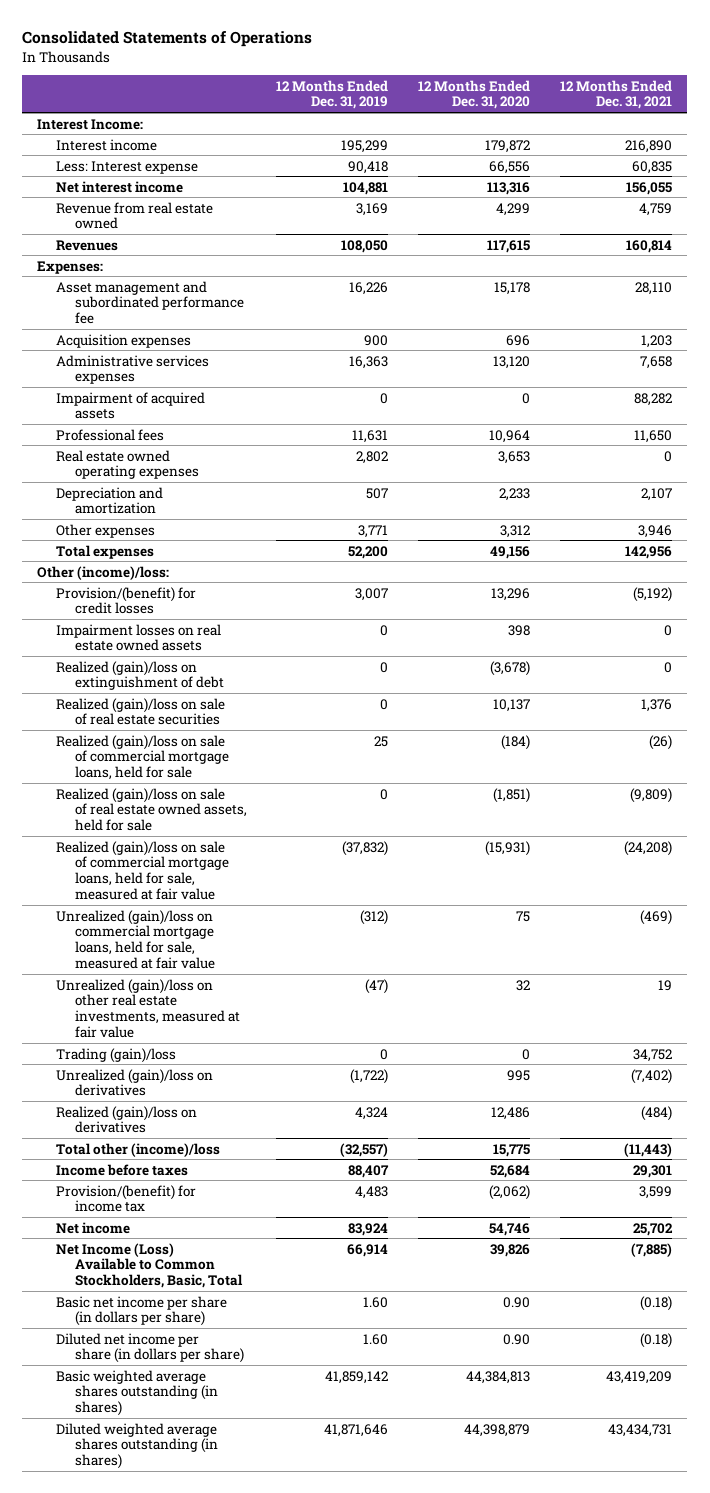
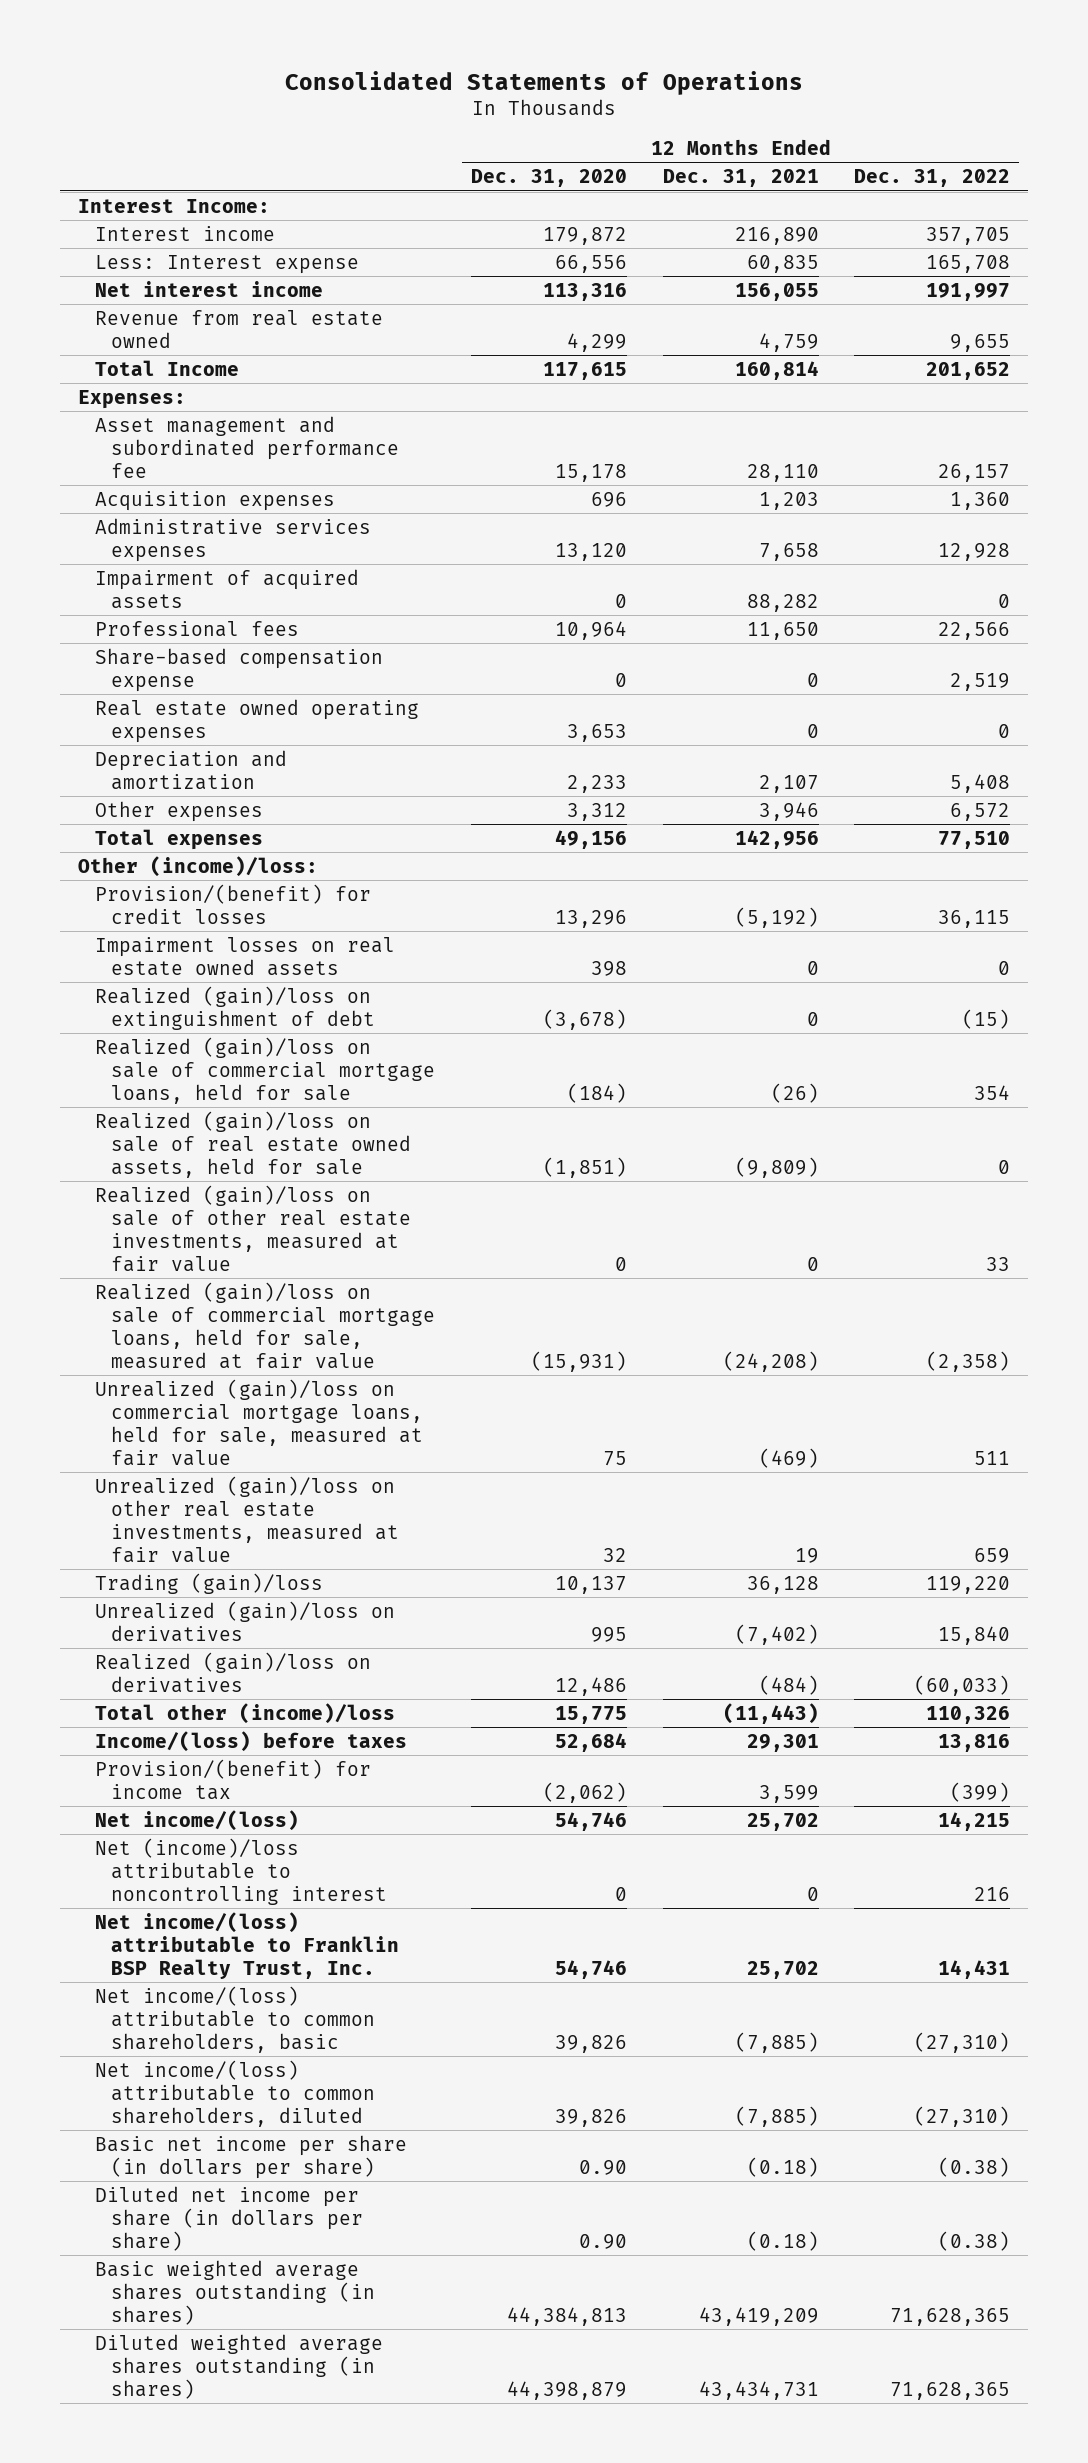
[276,79,389,110] 12 Months Ended Dec. 31, 2019 -> none
none -> [854,169,1011,188] Dec. 31, 2022
[55,239,118,251] Revenues -> [94,359,239,376] Total Income
none -> [94,647,383,692] Share-based compensation expense
[55,697,225,726] Realized (gain)/loss on sale of real estate securities -> none
none -> [94,1184,412,1273] Realized (gain)/loss on sale of other real estate investments, measured at fair value
[522,1048,531,1060] 0 -> [554,1575,627,1594] 10,137
[633,1048,673,1062] 34,752 -> [746,1575,819,1594] 36,128
[55,1163,188,1176] Income before taxes -> [94,1730,407,1752] Income/(loss) before taxes
none -> [94,1809,299,1831] Net income/(loss)
none -> [94,1837,388,1905] Net (income)/loss attributable to noncontrolling interest
[55,1221,130,1234] Net income -> [94,1911,400,1979] Net income/(loss) attributable to Franklin BSP Realty Trust, Inc.
[55,1242,243,1289] Net Income (Loss) Available to Common Stockholders, Basic, Total -> [94,1985,376,2053] Net income/(loss) attributable to common shareholders, basic
none -> [94,2059,376,2127] Net income/(loss) attributable to common shareholders, diluted

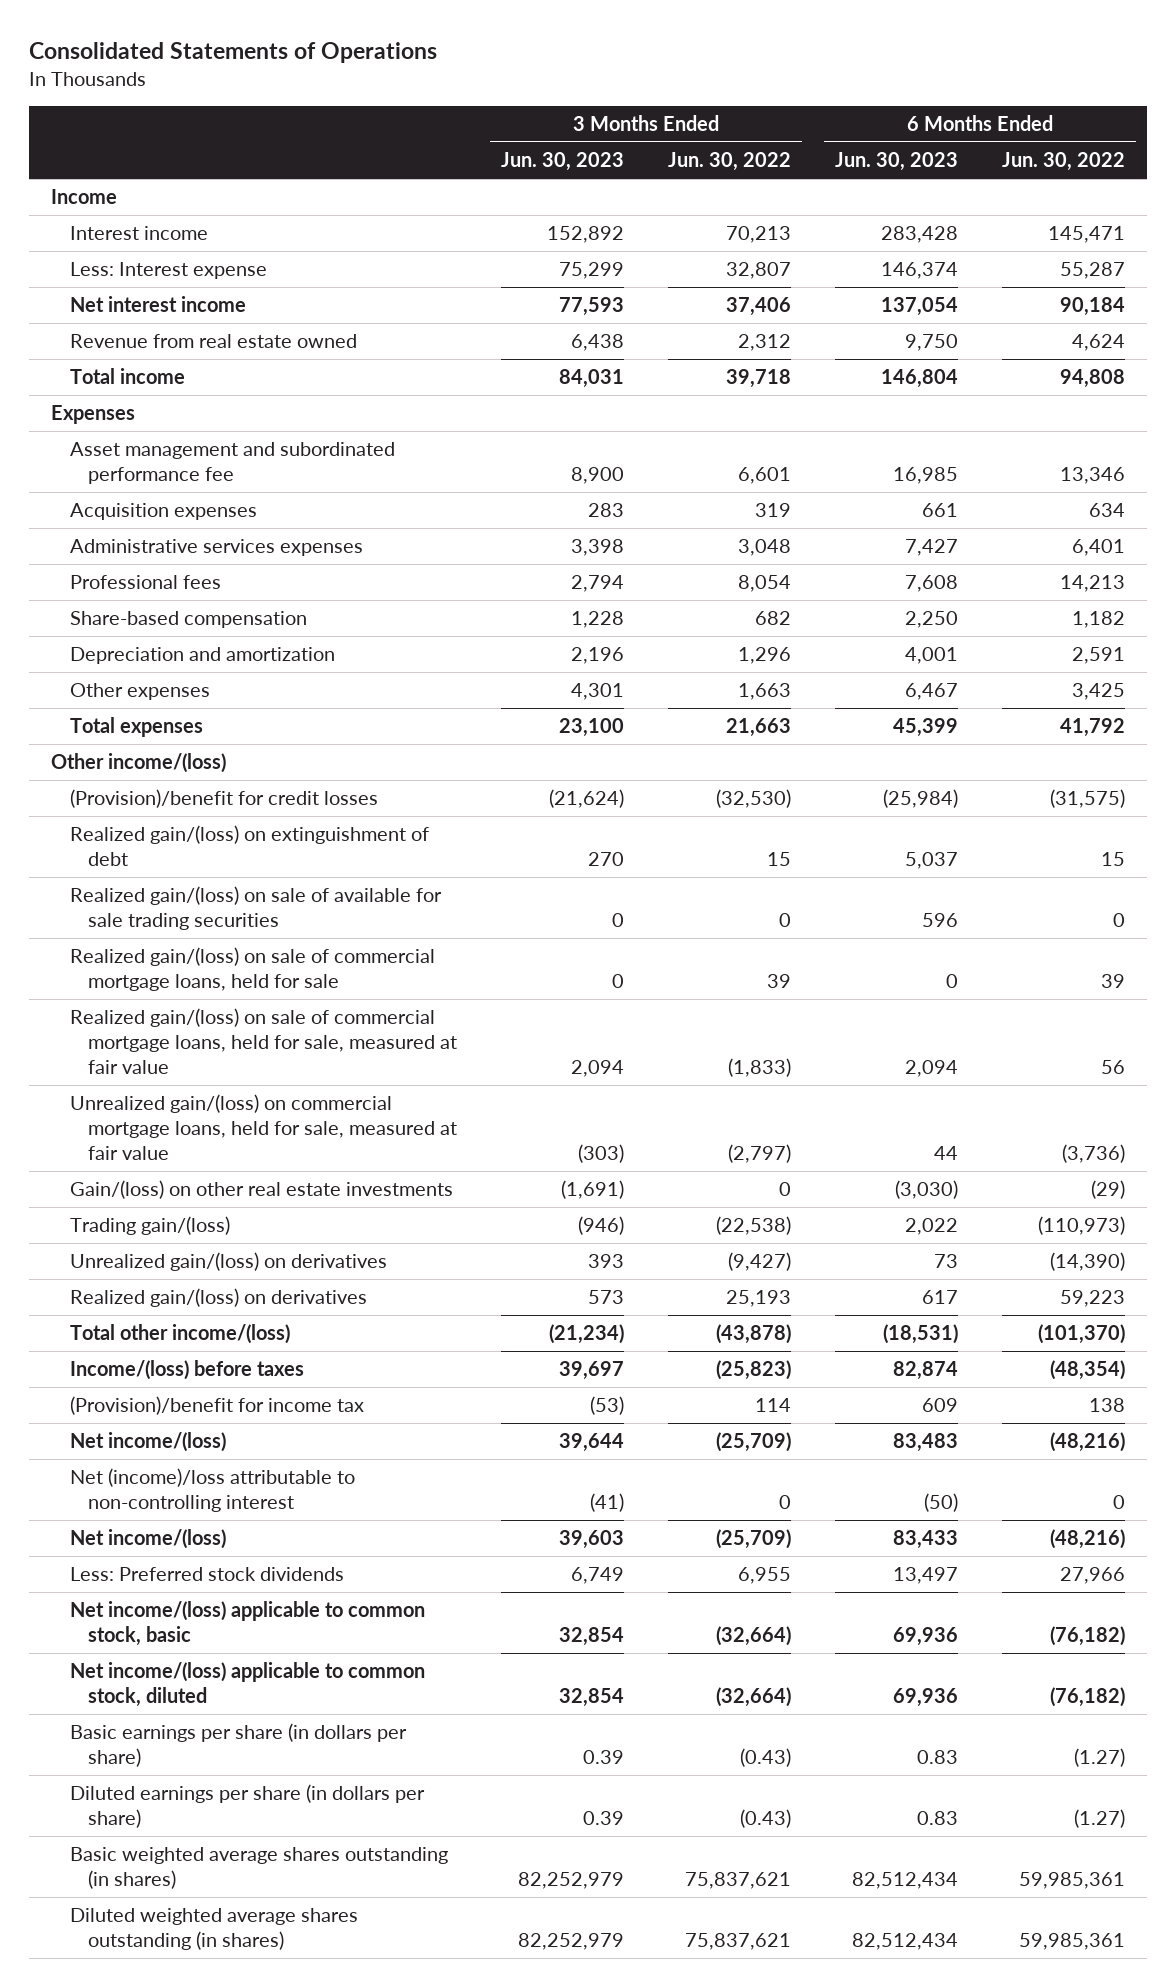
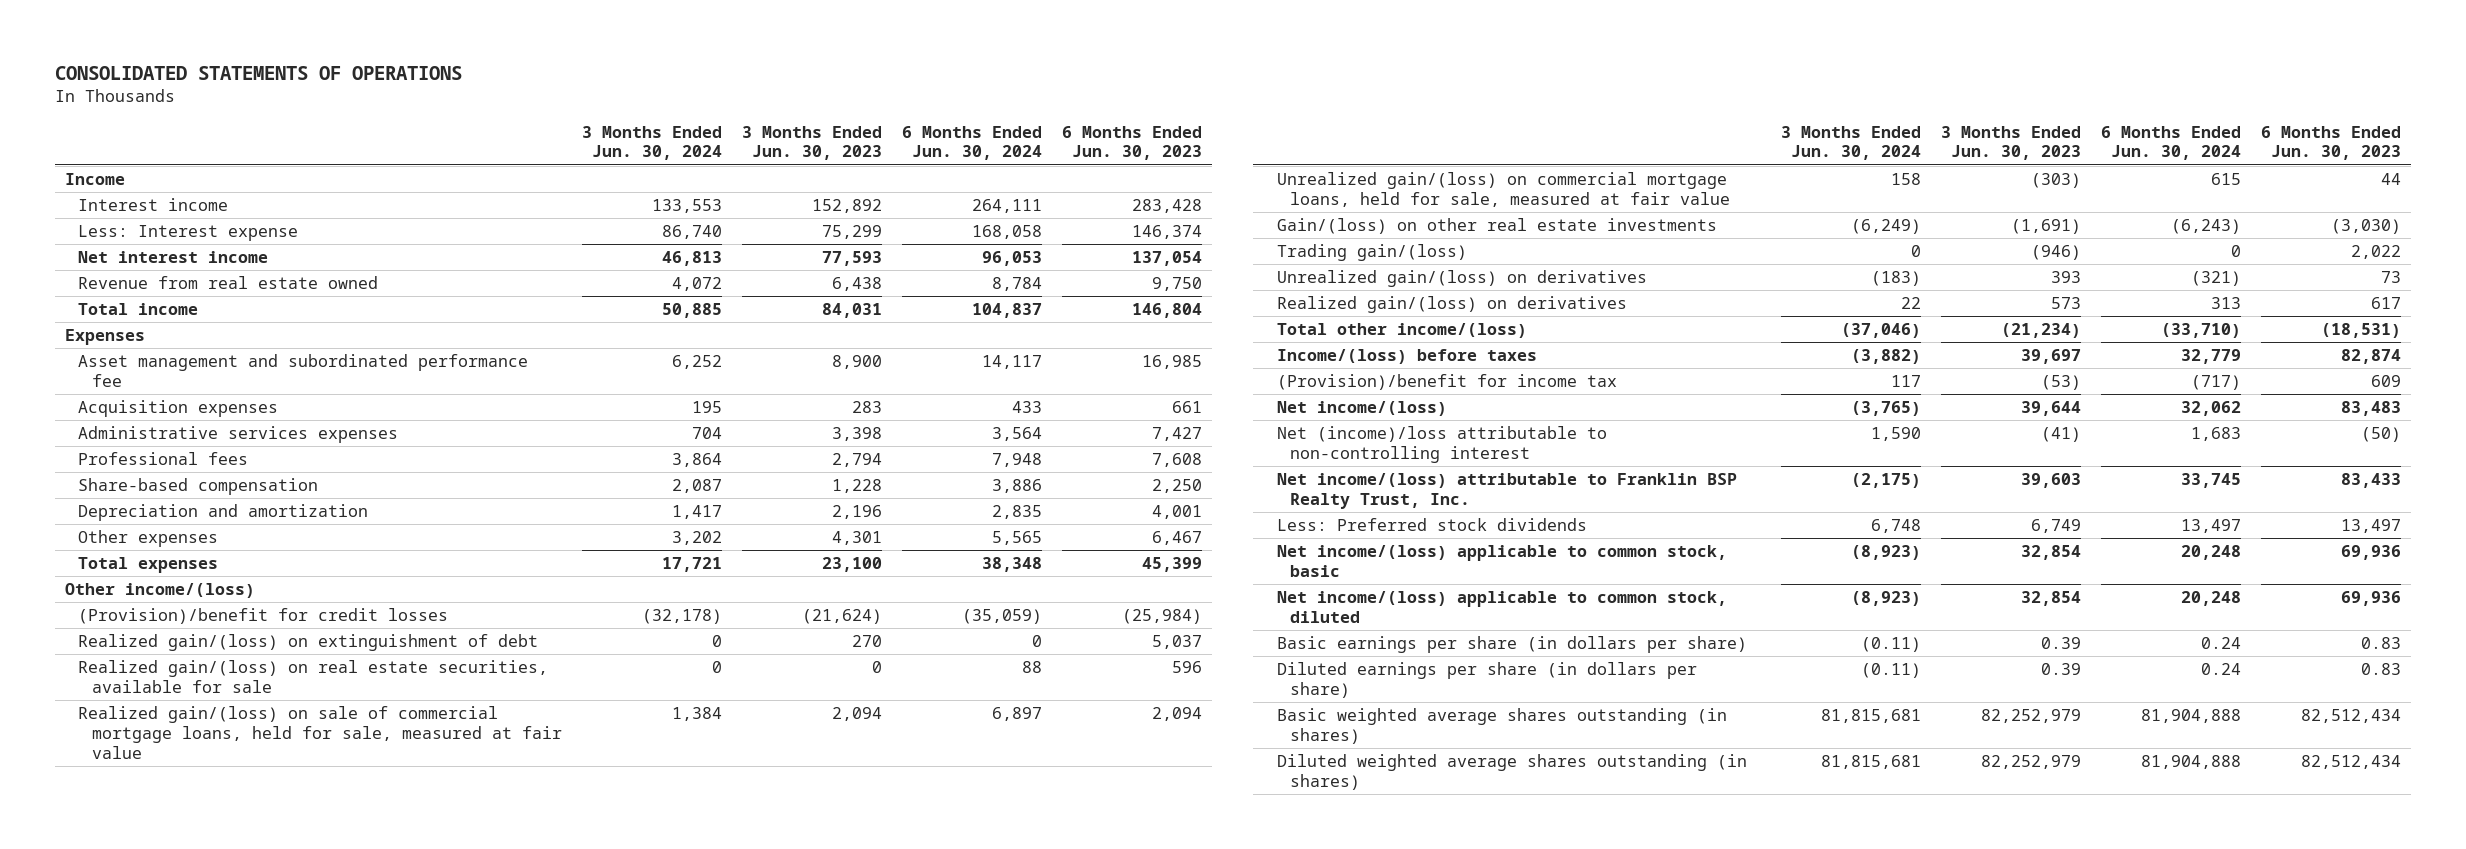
[28,42,437,64] Consolidated Statements of Operations -> [54,66,462,81] CONSOLIDATED STATEMENTS OF OPERATIONS
[668,152,792,172] Jun. 30, 2022 -> none
[1001,152,1125,172] Jun. 30, 2022 -> none
none -> [581,125,722,161] 3 Months Ended Jun. 30, 2024
none -> [902,125,1043,161] 6 Months Ended Jun. 30, 2024
[69,947,435,991] Realized gain/(loss) on sale of commercial mortgage loans, held for sale -> none
[69,886,442,930] Realized gain/(loss) on sale of available for sale trading securities -> [78,660,549,693] Realized gain/(loss) on real estate securities, available for sale
[69,1529,226,1550] Net income/(loss) -> [1276,473,1737,509] Net income/(loss) attributable to Franklin BSP Realty Trust, Inc.

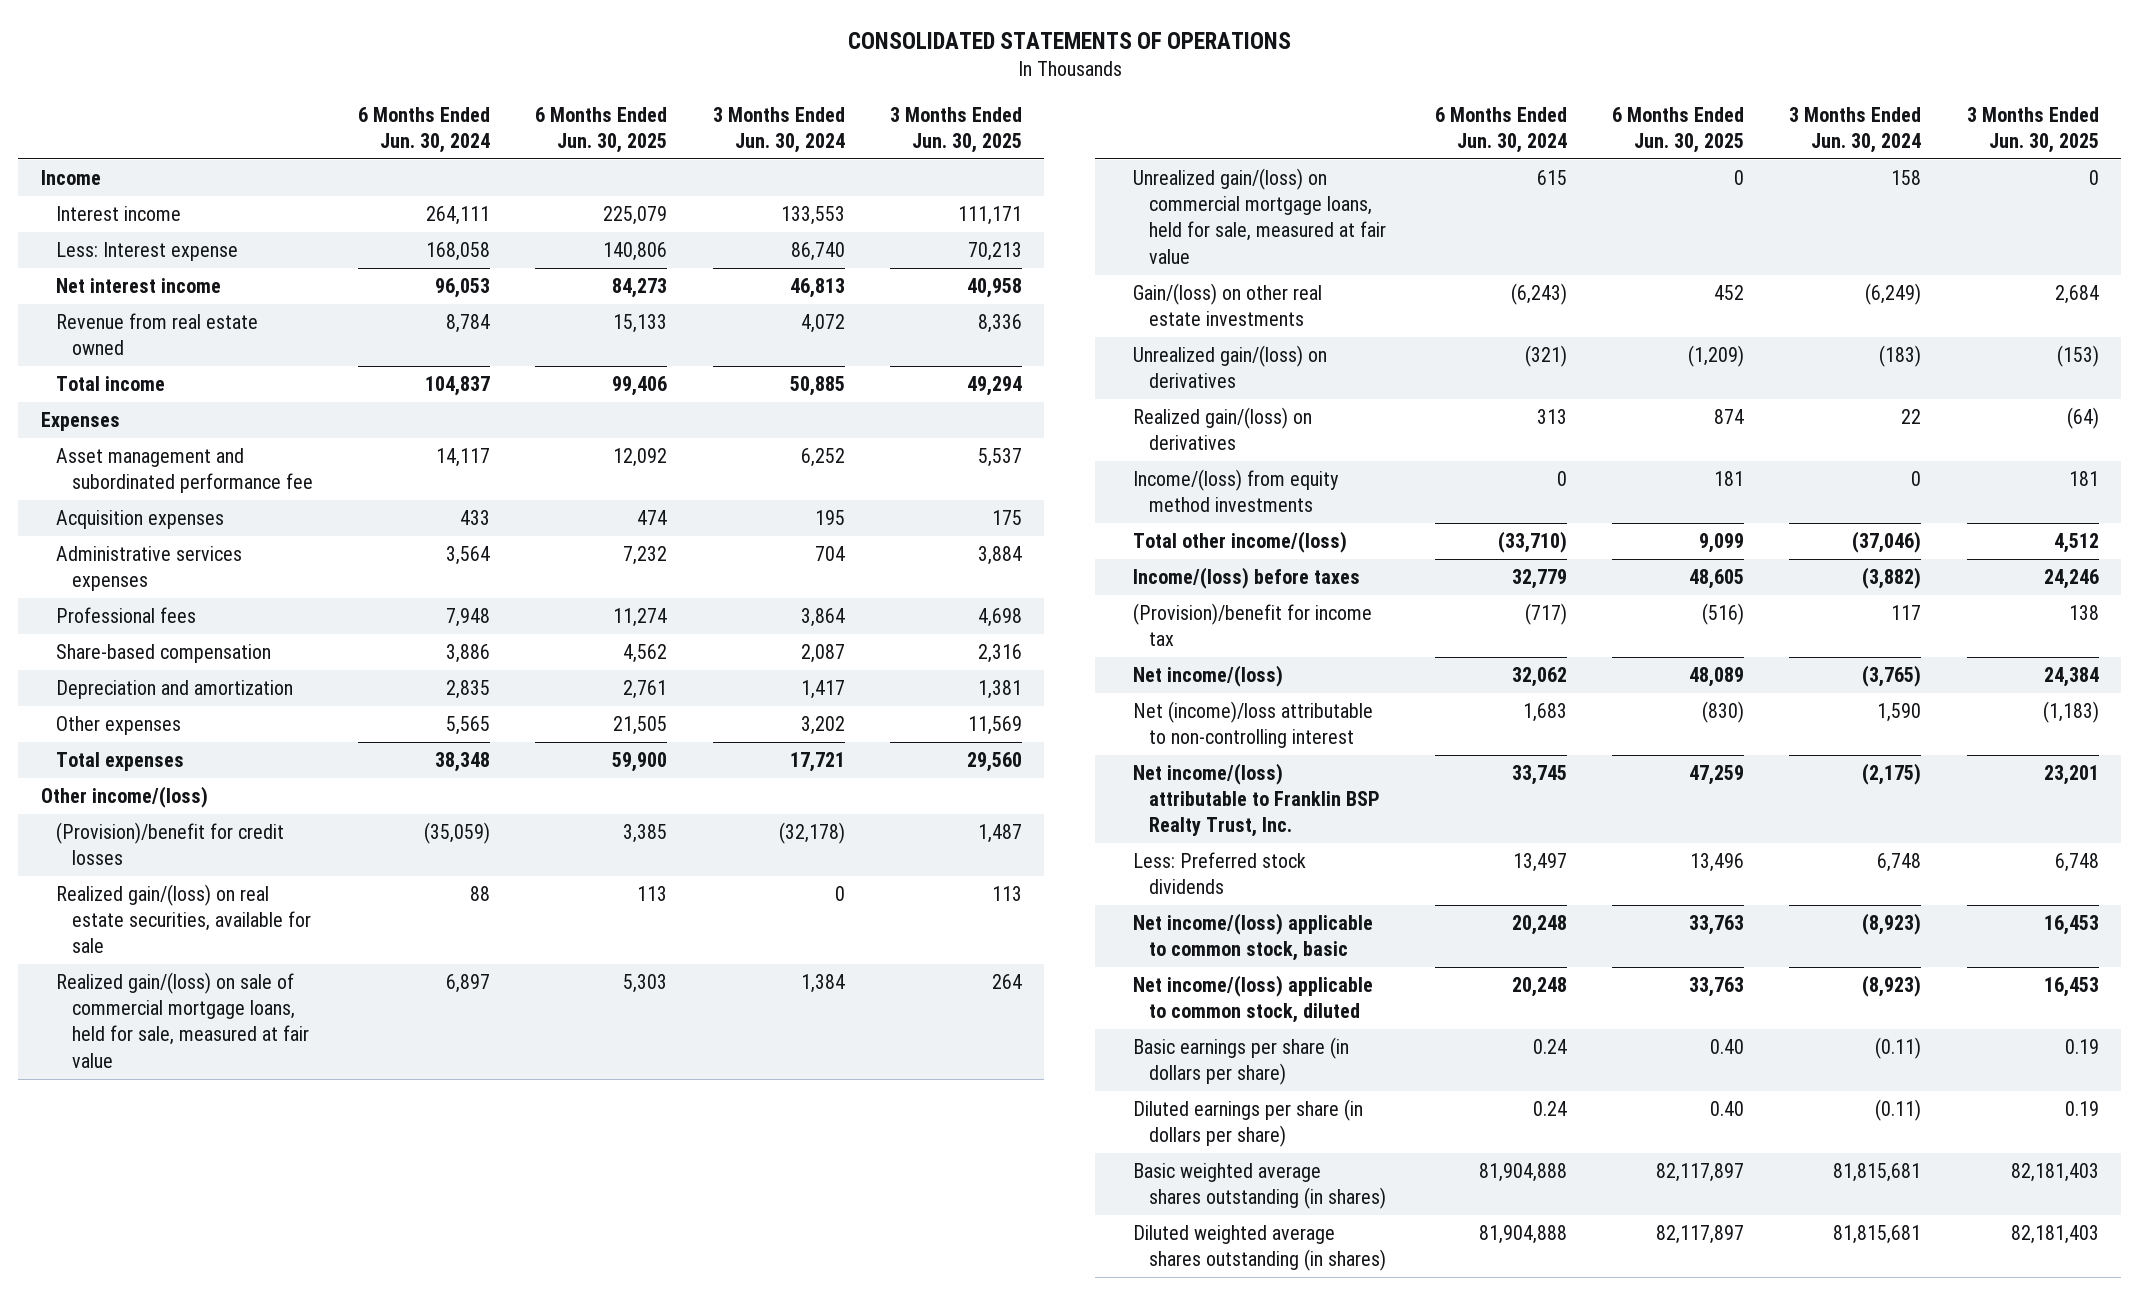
[742,125,883,161] 3 Months Ended Jun. 30, 2023 -> none
[1062,125,1203,161] 6 Months Ended Jun. 30, 2023 -> none
none -> [535,106,668,153] 6 Months Ended Jun. 30, 2025
none -> [889,106,1022,153] 3 Months Ended Jun. 30, 2025
[78,634,539,652] Realized gain/(loss) on extinguishment of debt -> none
[1276,244,1467,262] Trading gain/(loss) -> none
none -> [1133,469,1340,513] Income/(loss) from equity method investments

